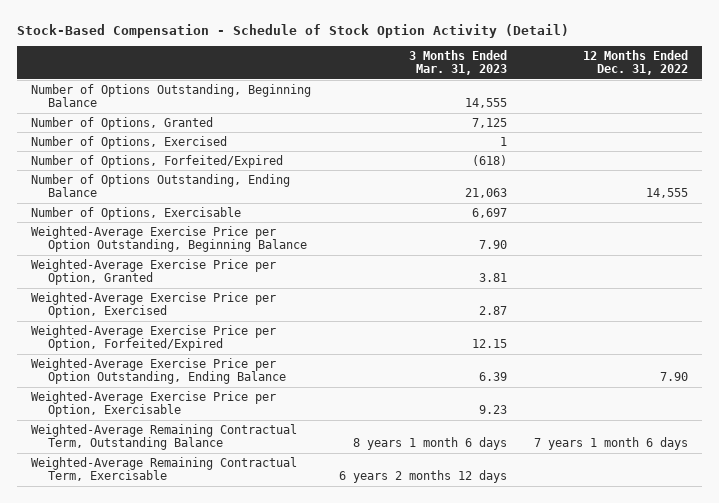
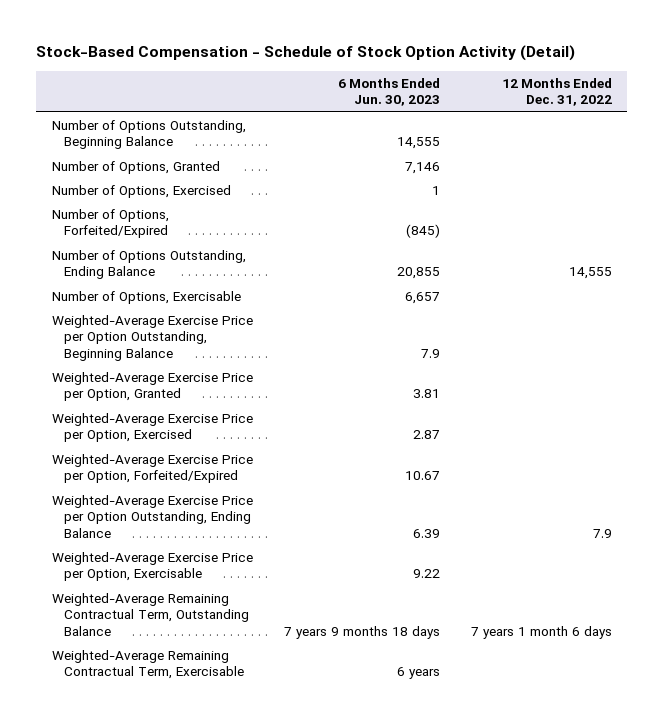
[408,49,507,76] 3 Months Ended Mar. 31, 2023 -> none
none -> [337,78,440,107] 6 Months Ended Jun. 30, 2023
[660,372,689,382] 7.90 -> [592,528,612,538] 7.9

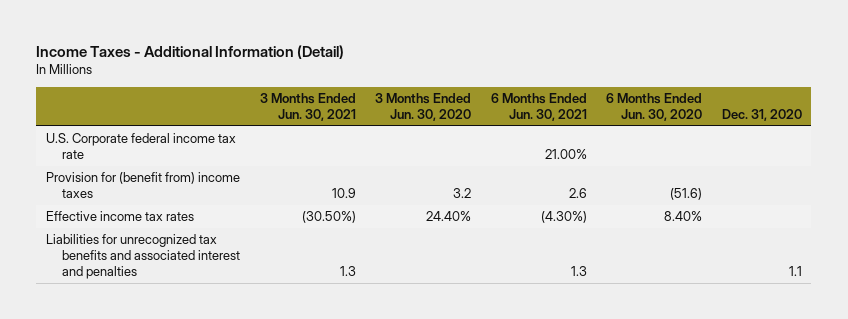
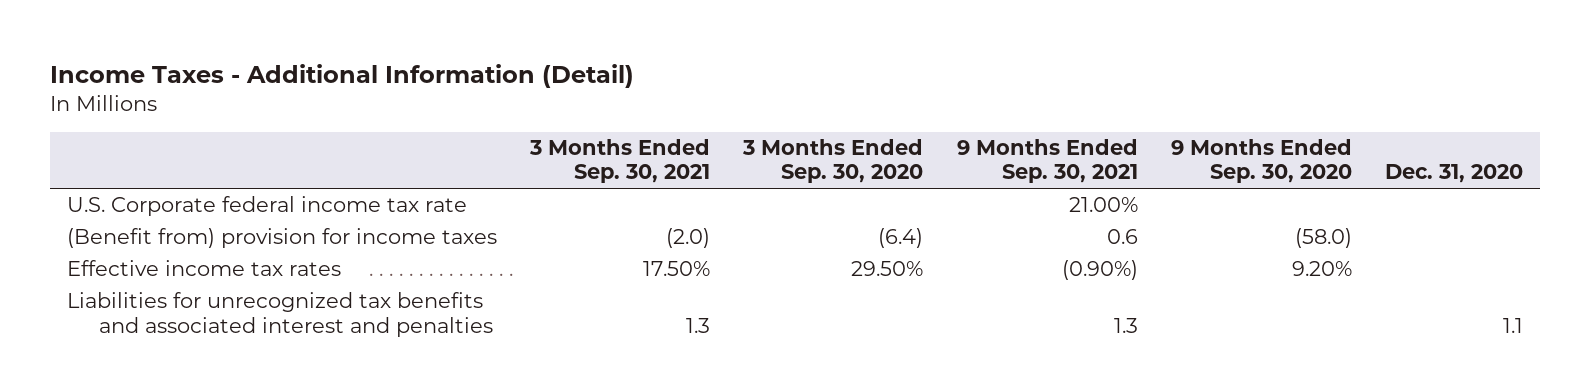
[259,93,356,122] 3 Months Ended Jun. 30, 2021 -> none
[375,93,472,122] 3 Months Ended Jun. 30, 2020 -> none
[490,93,587,122] 6 Months Ended Jun. 30, 2021 -> none
[606,93,703,122] 6 Months Ended Jun. 30, 2020 -> none
none -> [529,139,711,184] 3 Months Ended Sep. 30, 2021
none -> [742,139,924,184] 3 Months Ended Sep. 30, 2020
none -> [956,139,1138,184] 9 Months Ended Sep. 30, 2021
none -> [1170,139,1352,184] 9 Months Ended Sep. 30, 2020
[46,172,241,199] Provision for (benefit from) income taxes -> [66,228,497,249] (Benefit from) provision for income taxes

